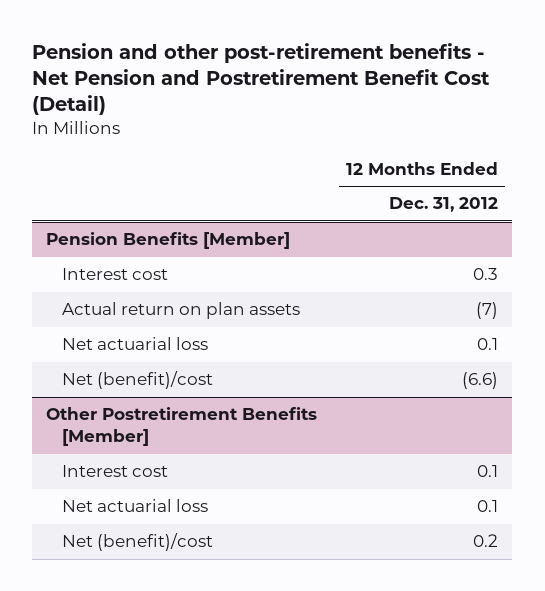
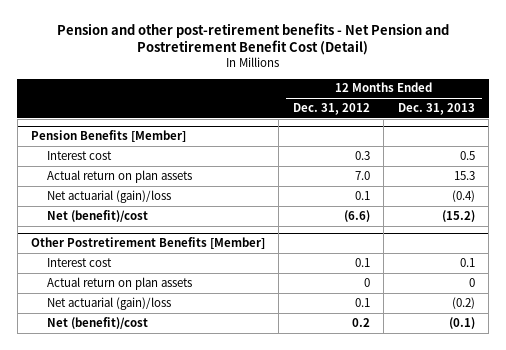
none -> [397,102,475,115] Dec. 31, 2013
[476,302,499,320] (7) -> [354,170,370,180] 7.0
[61,337,208,351] Net actuarial loss -> [47,189,172,203] Net actuarial (gain)/loss
none -> [47,276,193,290] Actual return on plan assets
[61,499,208,513] Net actuarial loss -> [47,296,172,310] Net actuarial (gain)/loss

